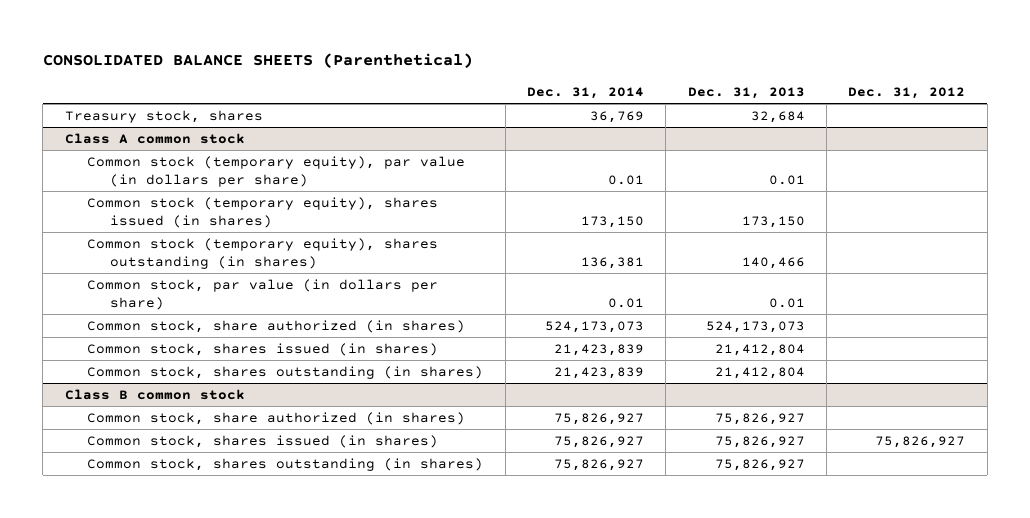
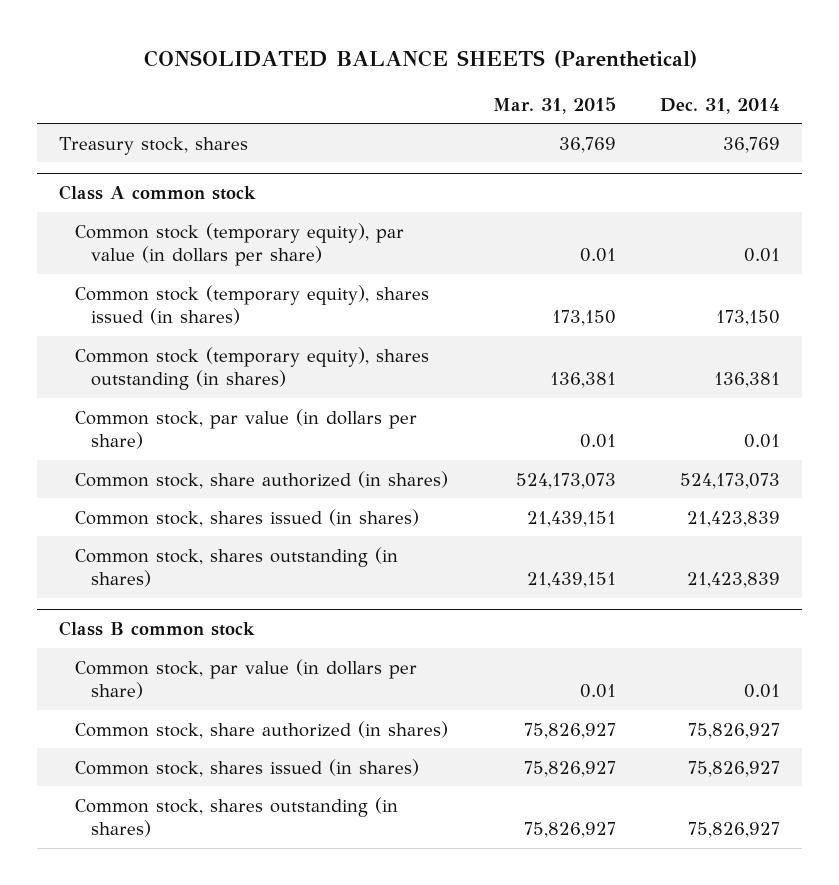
[687,86,805,99] Dec. 31, 2013 -> none
[848,86,966,99] Dec. 31, 2012 -> none
none -> [492,96,616,114] Mar. 31, 2015
none -> [75,658,418,700] Common stock, par value (in dollars per share)

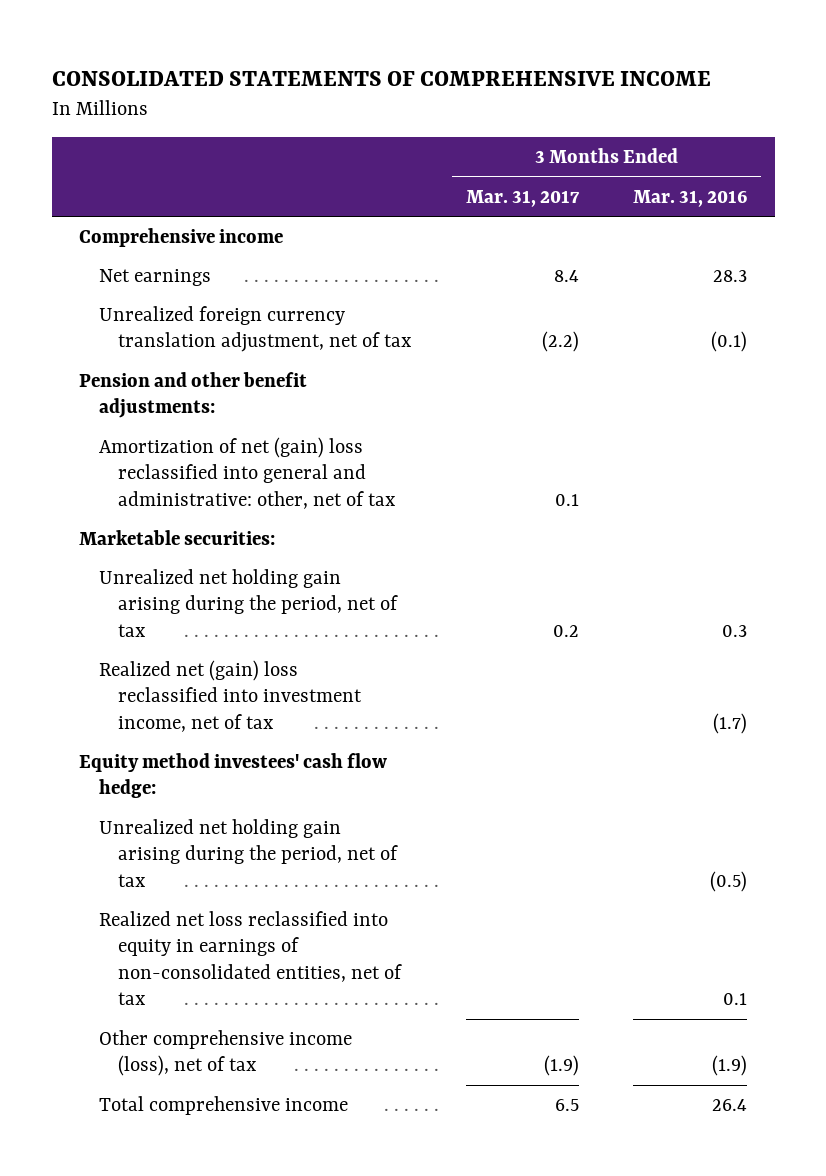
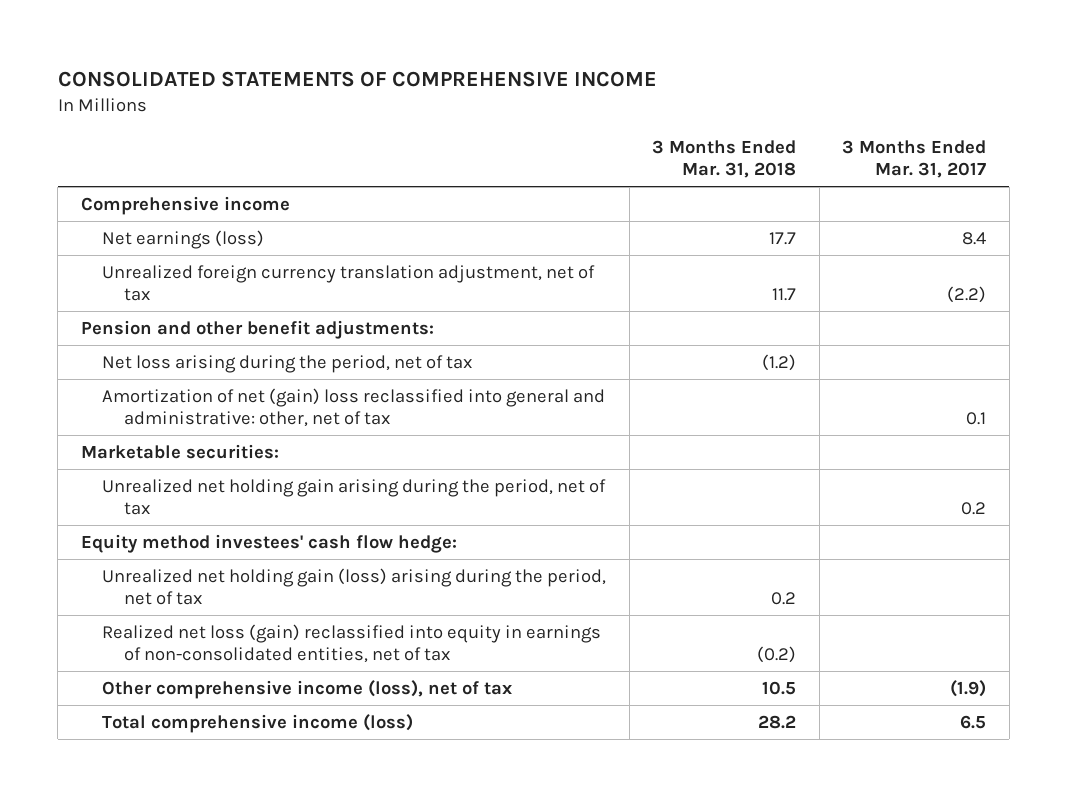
[633,189,748,207] Mar. 31, 2016 -> none
none -> [652,139,797,179] 3 Months Ended Mar. 31, 2018
[98,268,211,286] Net earnings -> [102,229,265,249] Net earnings (loss)
none -> [102,354,473,373] Net loss arising during the period, net of tax
[98,659,363,732] Realized net (gain) loss reclassified into investment income, net of tax -> none
[98,818,399,887] Unrealized net holding gain arising during the period, net of tax -> [102,567,607,606] Unrealized net holding gain (loss) arising during the period, net of tax
[98,910,403,1006] Realized net loss reclassified into equity in earnings of non-consolidated entities, net of tax -> [102,623,602,664] Realized net loss (gain) reclassified into equity in earnings of non-consolidated entities, net of tax
[98,1095,348,1115] Total comprehensive income -> [102,713,414,733] Total comprehensive income (loss)

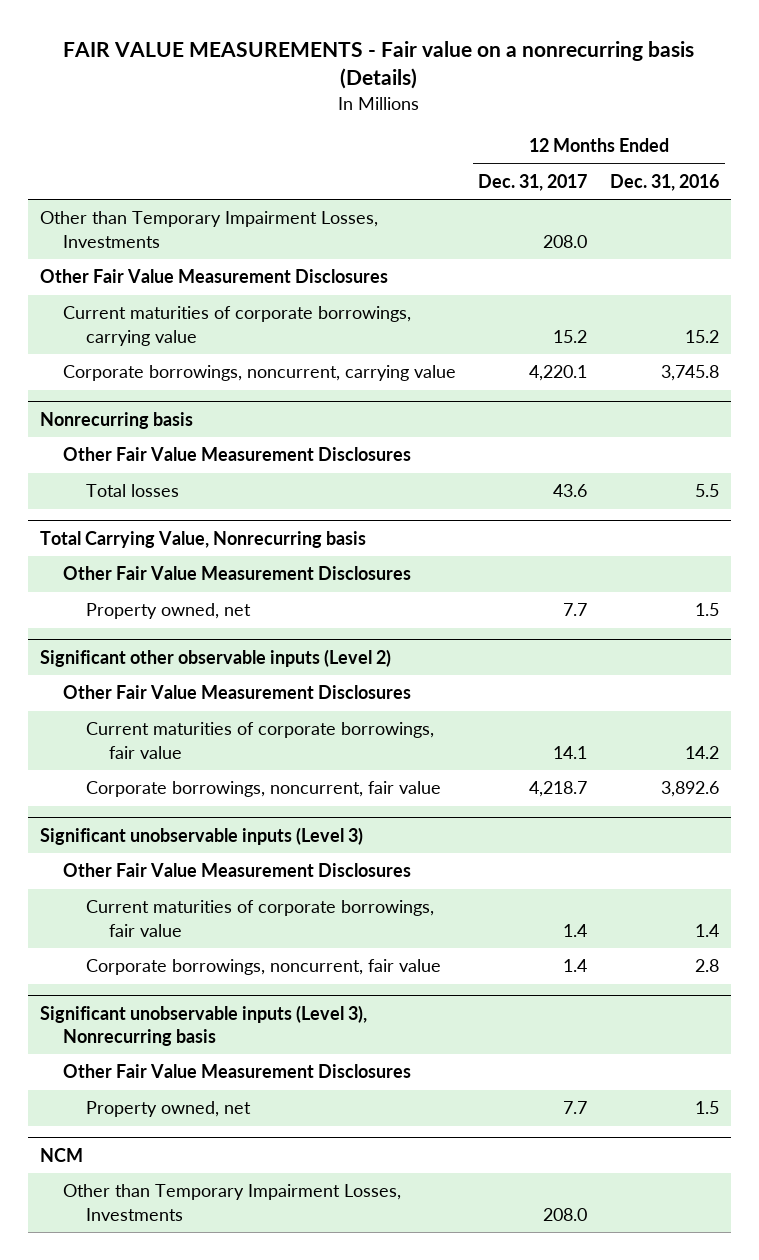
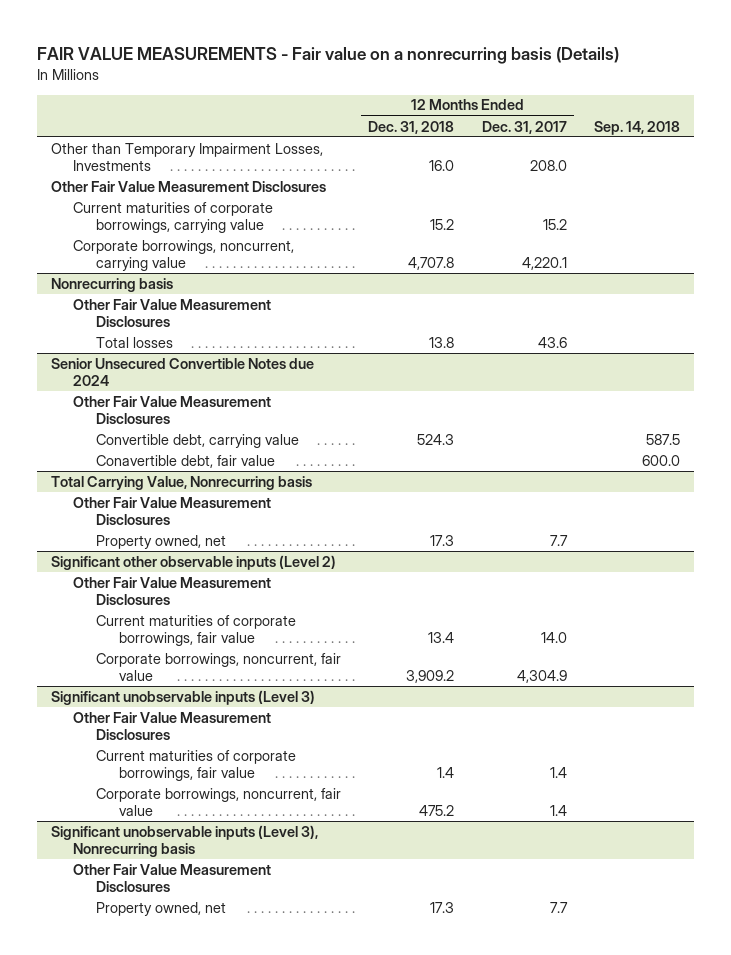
[610,173,720,191] Dec. 31, 2016 -> none
none -> [368,120,455,134] Dec. 31, 2018
none -> [594,120,681,135] Sep. 14, 2018
none -> [50,357,314,387] Senior Unsecured Convertible Notes due 2024
none -> [73,395,272,425] Other Fair Value Measurement Disclosures
none -> [95,433,299,448] Convertible debt, carrying value
none -> [95,454,275,468] Conavertible debt, fair value
[553,745,588,759] 14.1 -> [540,632,567,644] 14.0
[529,781,588,798] 4,218.7 -> [516,670,567,684] 4,304.9
[39,1147,83,1162] NCM -> none
[62,1184,401,1221] Other than Temporary Impairment Losses, Investments -> none

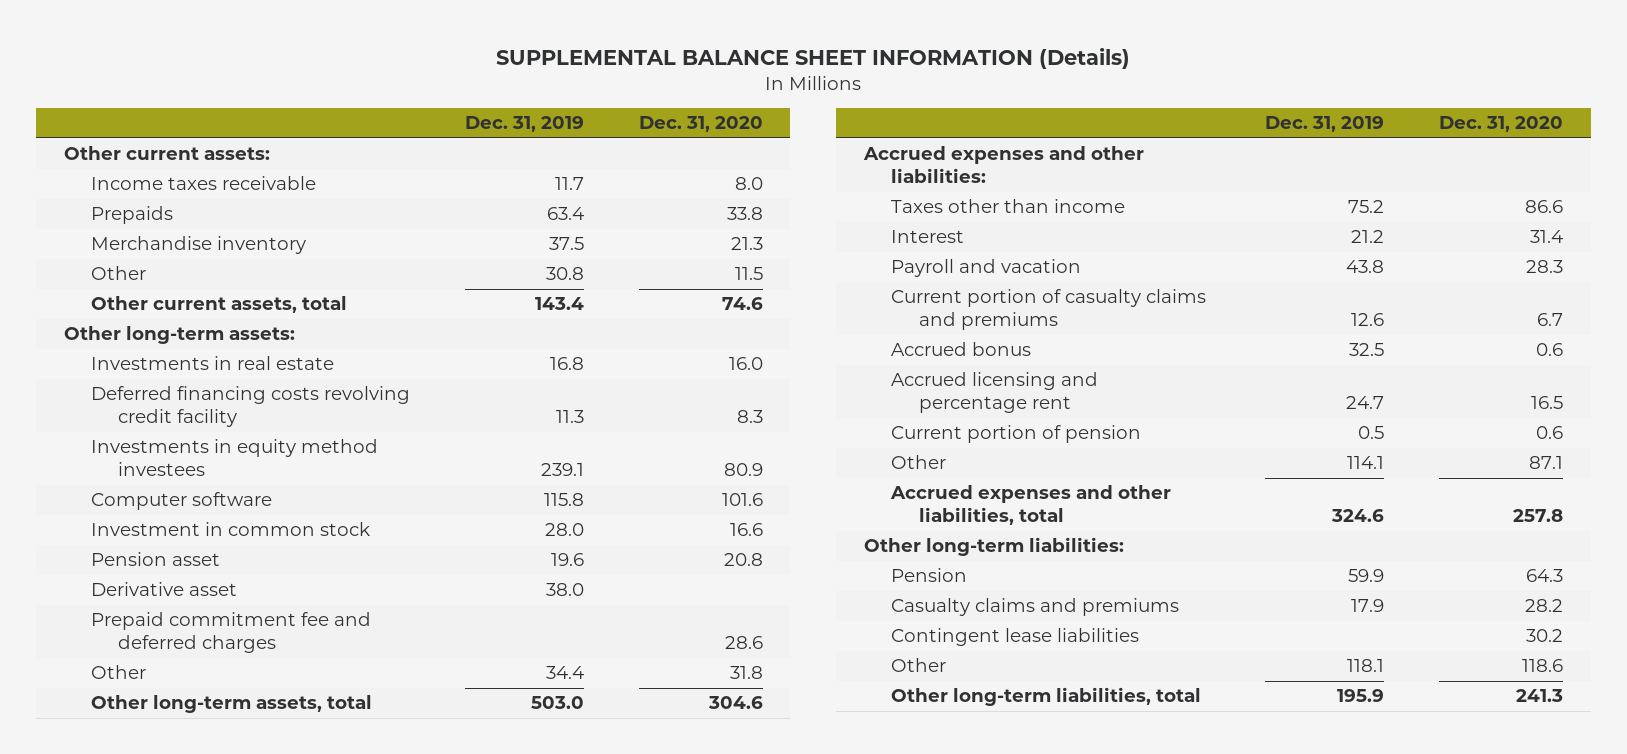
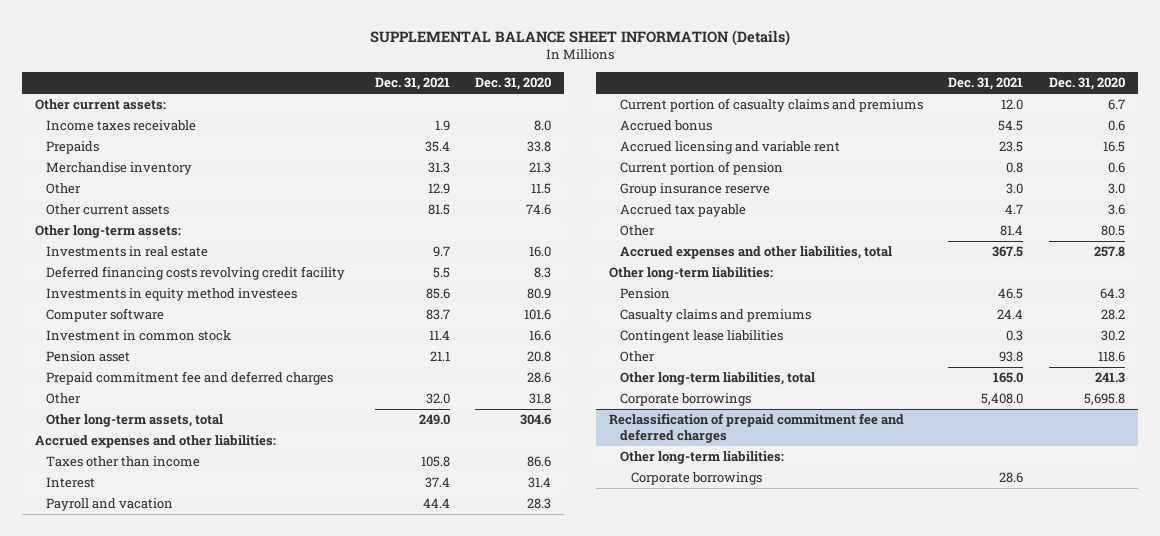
[464,116,584,133] Dec. 31, 2019 -> none
none -> [374,77,450,91] Dec. 31, 2021
[90,296,347,314] Other current assets, total -> [46,204,170,216] Other current assets
[90,582,237,597] Derivative asset -> none
[891,372,1099,414] Accrued licensing and percentage rent -> [619,141,840,155] Accrued licensing and variable rent
none -> [619,183,770,197] Group insurance reserve
none -> [619,204,746,218] Accrued tax payable
[1529,456,1564,470] 87.1 -> [1100,225,1125,237] 80.5
none -> [619,393,751,407] Corporate borrowings
none -> [608,413,904,443] Reclassification of prepaid commitment fee and deferred charges
none -> [619,451,784,465] Other long-term liabilities:
none -> [631,472,763,486] Corporate borrowings

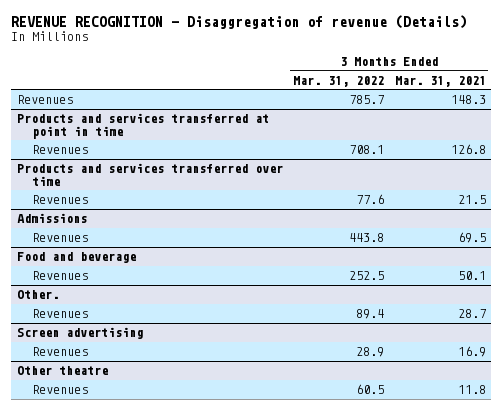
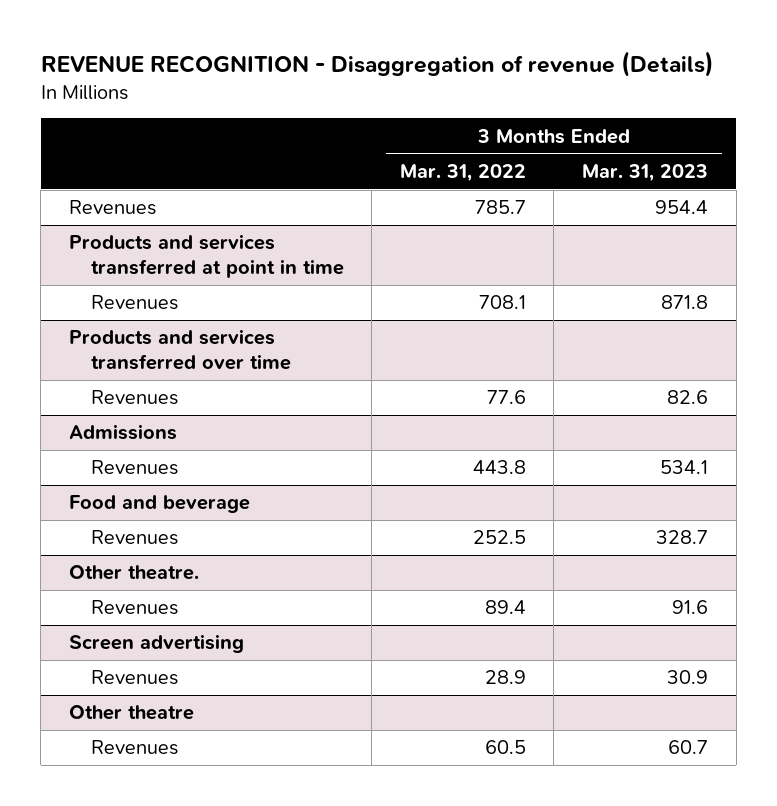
[394,75,486,87] Mar. 31, 2021 -> none
none -> [582,163,709,182] Mar. 31, 2023
[16,290,59,300] Other. -> [68,565,199,581] Other theatre.

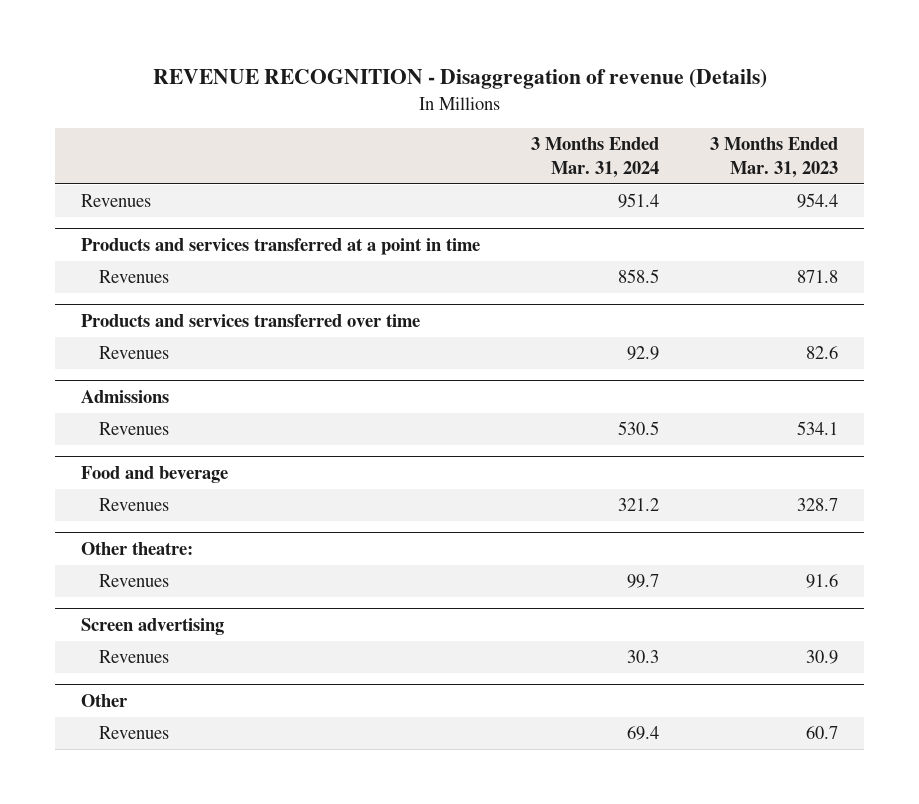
[399,163,526,182] Mar. 31, 2022 -> none
none -> [531,137,660,178] 3 Months Ended Mar. 31, 2024
[68,234,344,278] Products and services transferred at point in time -> [81,237,481,255] Products and services transferred at a point in time
[68,565,199,581] Other theatre. -> [81,541,194,555] Other theatre:
[68,705,194,721] Other theatre -> [81,693,129,707] Other

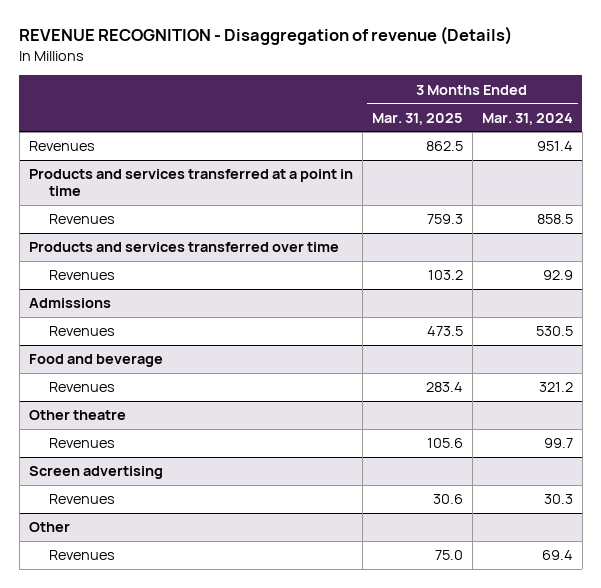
[710,137,839,178] 3 Months Ended Mar. 31, 2023 -> none
none -> [371,112,463,125] Mar. 31, 2025
[81,541,194,555] Other theatre: -> [28,410,126,421] Other theatre

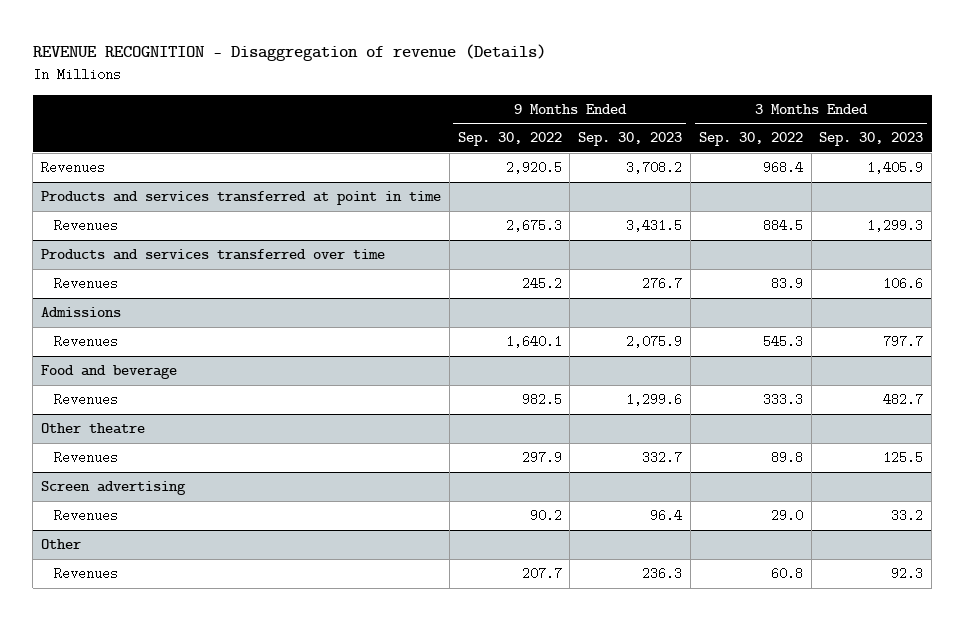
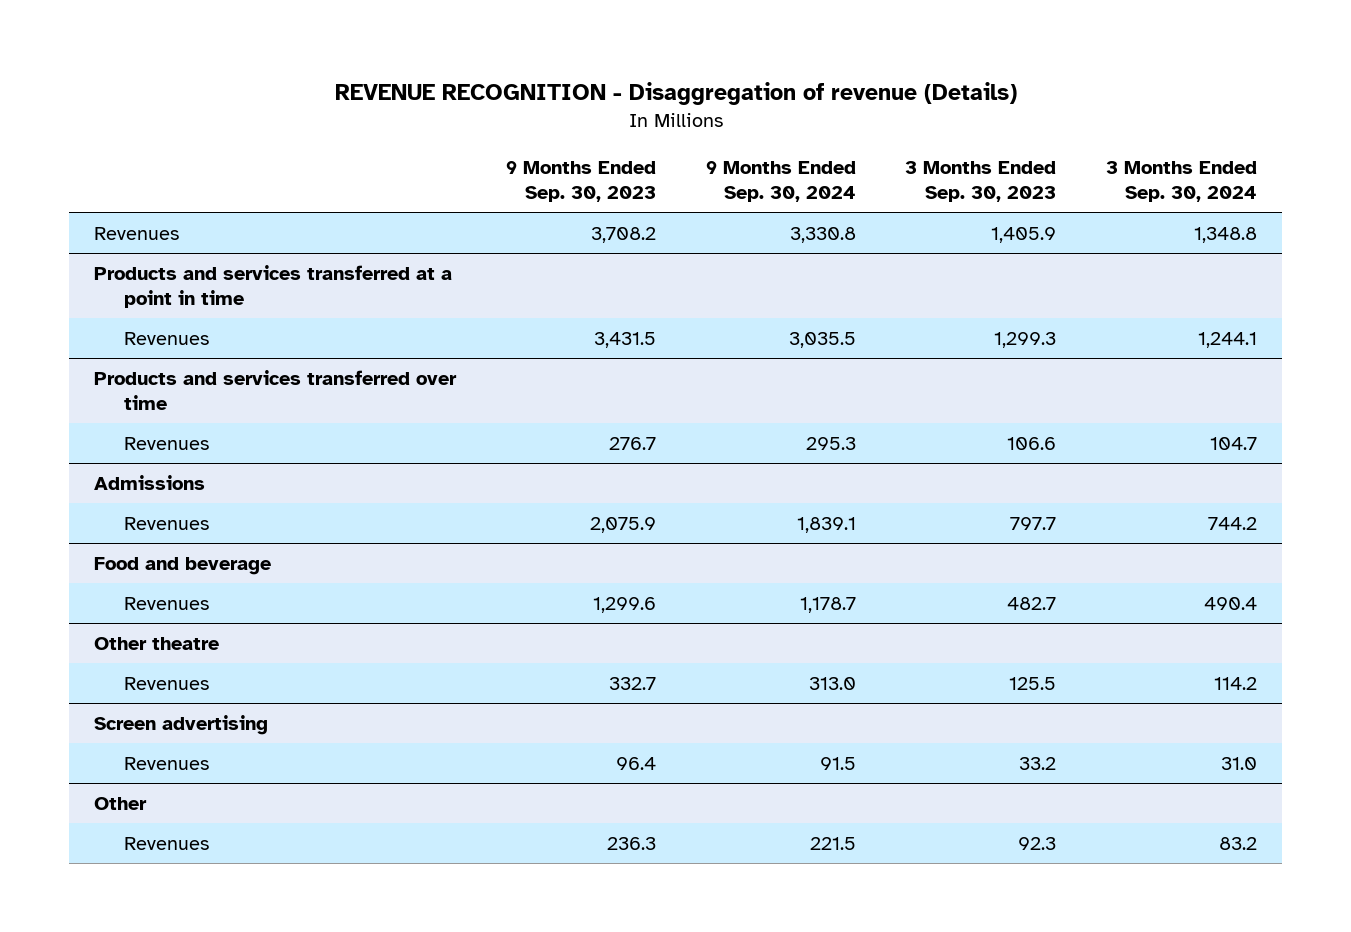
[457,132,562,147] Sep. 30, 2022 -> none
[698,132,803,147] Sep. 30, 2022 -> none
none -> [705,161,856,203] 9 Months Ended Sep. 30, 2024
none -> [1105,161,1257,203] 3 Months Ended Sep. 30, 2024
[40,191,441,206] Products and services transferred at point in time -> [94,264,453,308] Products and services transferred at a point in time

